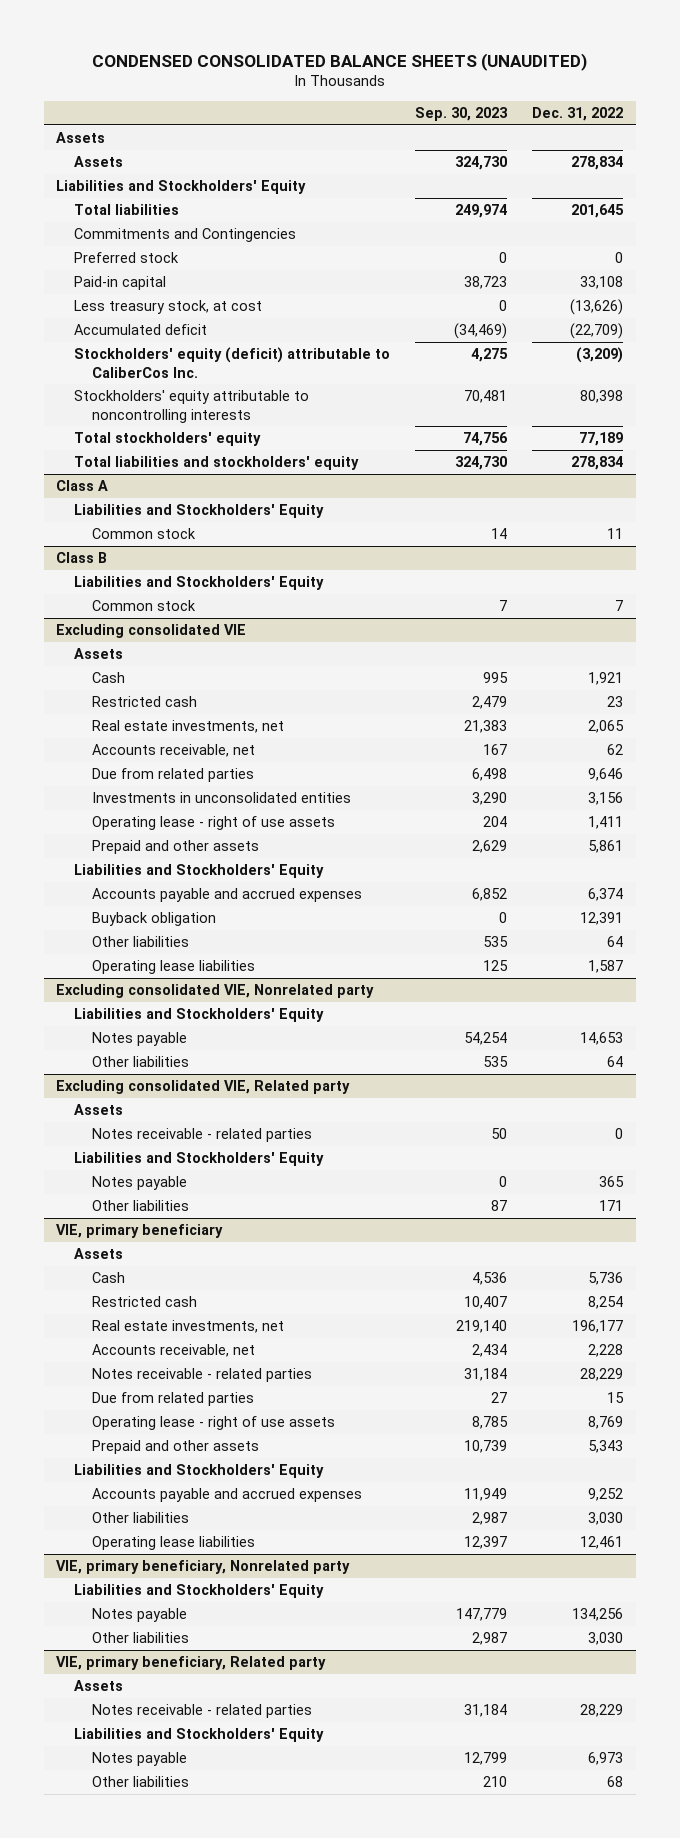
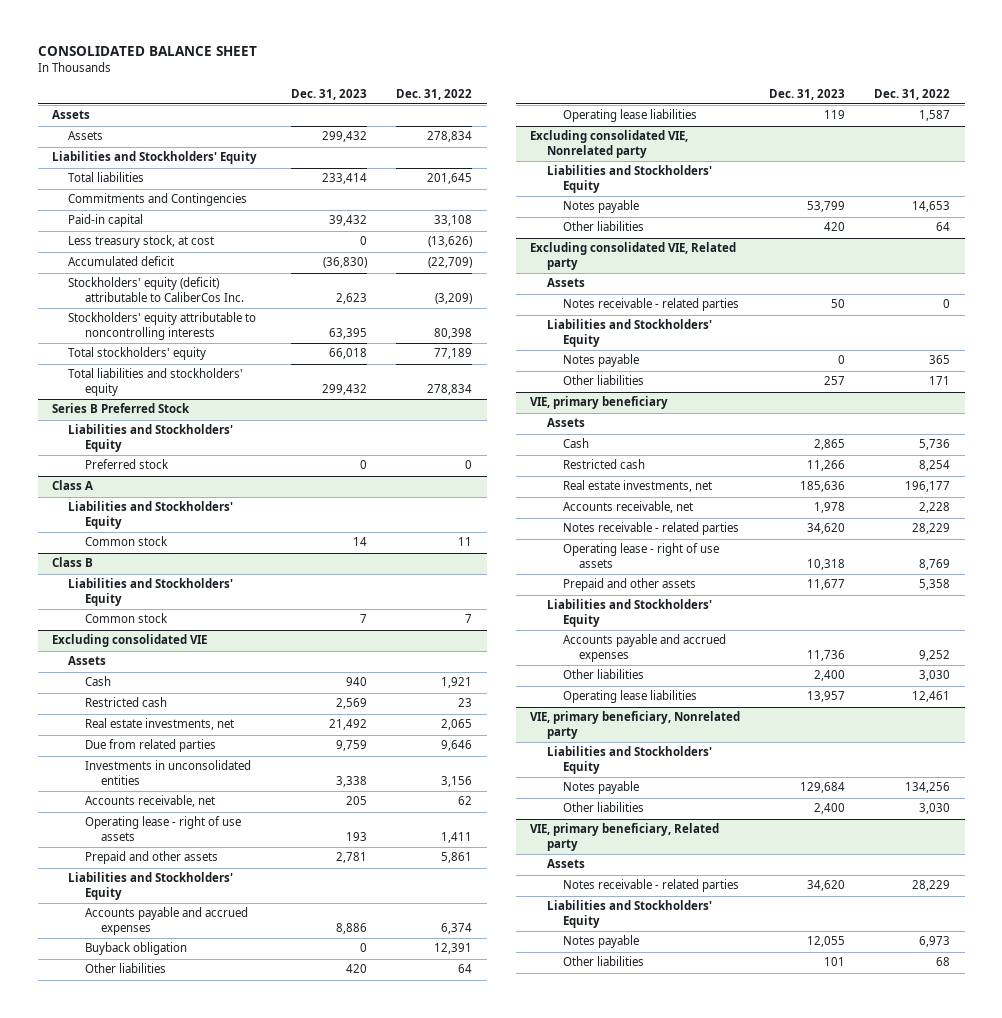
[91,52,587,71] CONDENSED CONSOLIDATED BALANCE SHEETS (UNAUDITED) -> [37,45,257,56] CONSOLIDATED BALANCE SHEET
[415,106,509,121] Sep. 30, 2023 -> none
none -> [291,88,368,100] Dec. 31, 2023
[74,252,180,264] Preferred stock -> none
none -> [52,403,191,414] Series B Preferred Stock
none -> [68,424,234,453] Liabilities and Stockholders' Equity
none -> [84,459,169,470] Preferred stock
[91,744,255,758] Accounts receivable, net -> [84,795,215,808] Accounts receivable, net
[91,1392,254,1407] Due from related parties -> none
[588,1440,624,1454] 5,343 -> [919,579,951,591] 5,358

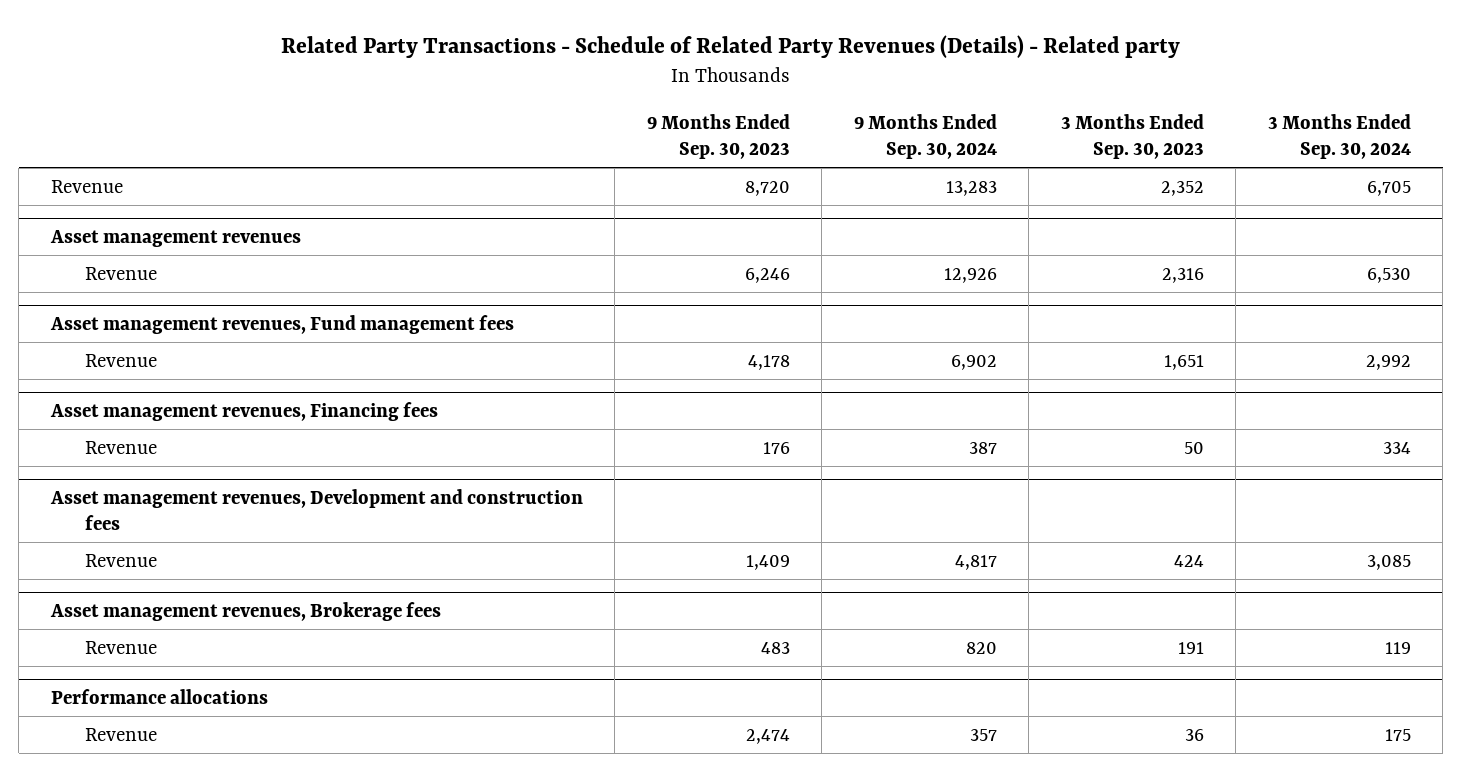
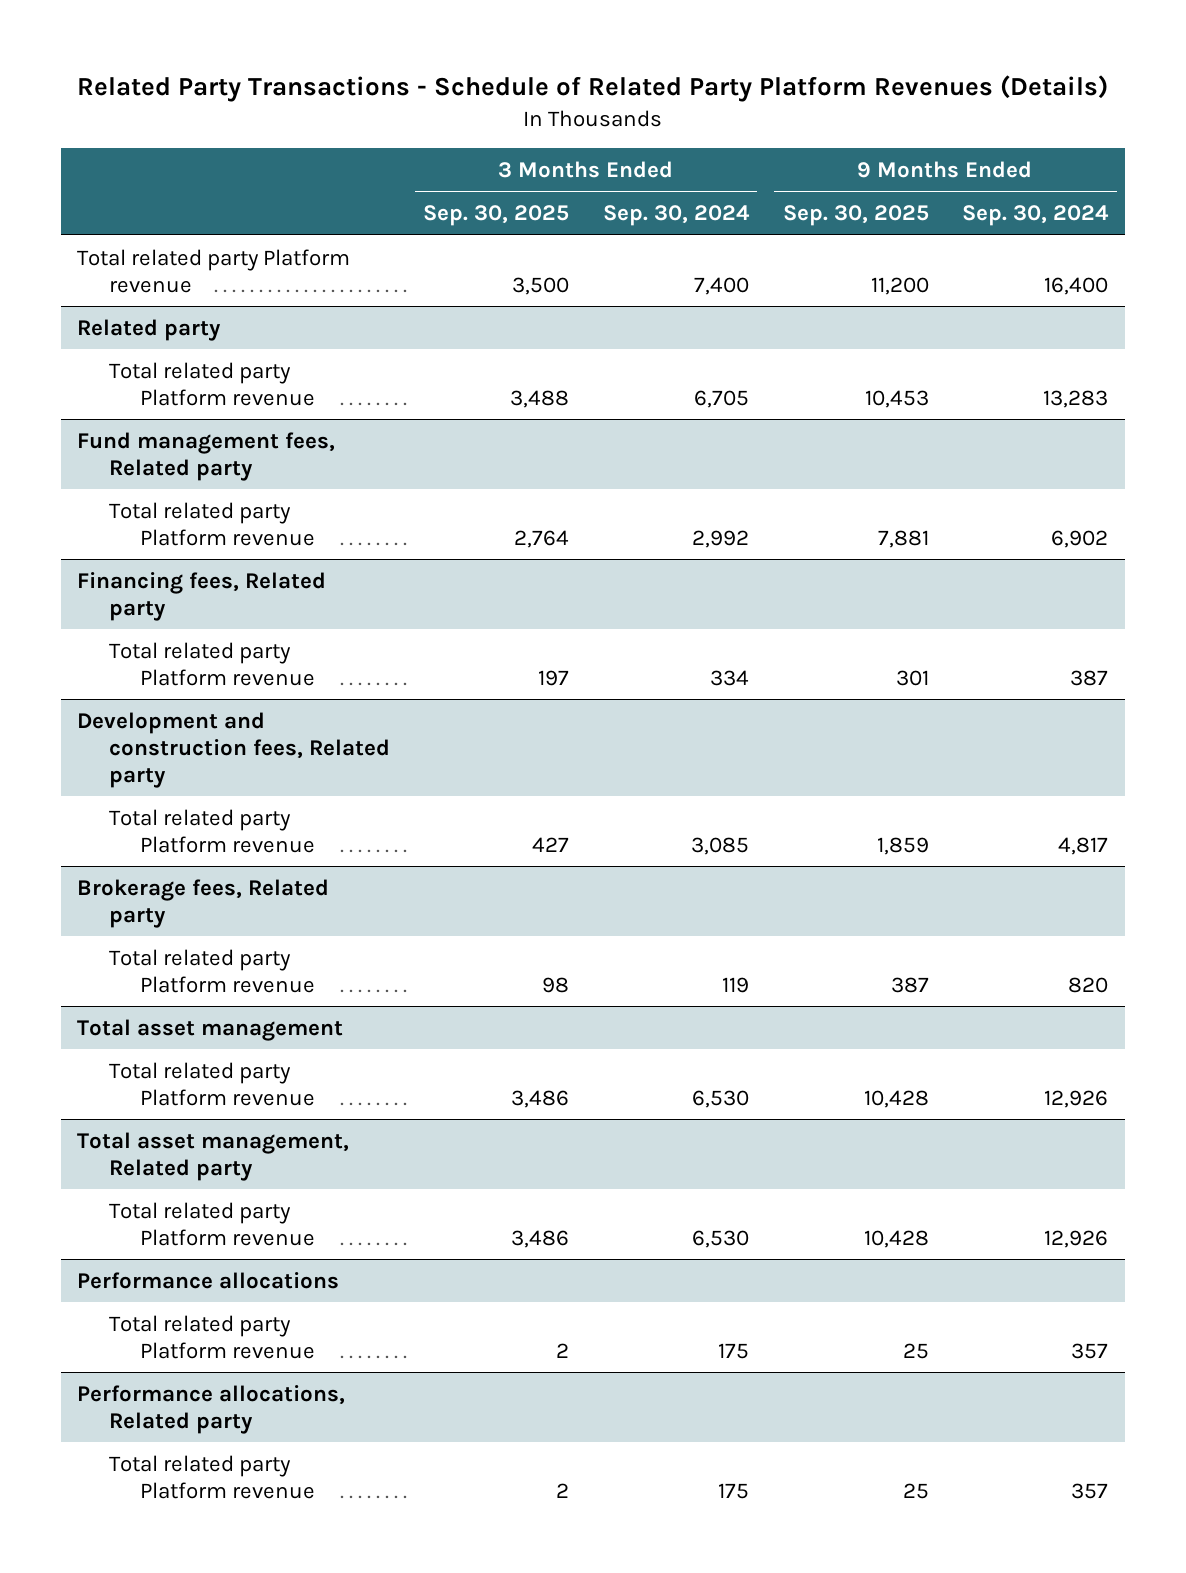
[280,34,1180,58] Related Party Transactions - Schedule of Related Party Revenues (Details) - Related party -> [76,75,1108,103] Related Party Transactions - Schedule of Related Party Platform Revenues (Details)
[646,114,790,160] 9 Months Ended Sep. 30, 2023 -> none
[1060,114,1204,160] 3 Months Ended Sep. 30, 2023 -> none
none -> [423,205,570,227] Sep. 30, 2025
none -> [782,205,929,227] Sep. 30, 2025
[49,314,514,334] Asset management revenues, Fund management fees -> none
[49,401,438,421] Asset management revenues, Financing fees -> none
[49,488,583,530] Asset management revenues, Development and construction fees -> none
[49,601,441,621] Asset management revenues, Brokerage fees -> none
[50,179,123,193] Revenue -> [77,248,351,293] Total related party Platform revenue
[945,180,997,196] 13,283 -> [1044,276,1109,295] 16,400
[1366,180,1411,196] 6,705 -> [694,276,750,295] 7,400
[49,229,301,247] Asset management revenues -> [77,318,222,341] Related party
[85,266,158,280] Revenue -> [108,361,316,406] Total related party Platform revenue
[943,267,997,283] 12,926 -> [1043,389,1109,408] 13,283
[1366,267,1411,283] 6,530 -> [694,389,750,408] 6,705
none -> [77,431,336,481] Fund management fees, Related party
[85,353,158,367] Revenue -> [108,501,316,546] Total related party Platform revenue
none -> [77,571,327,621] Financing fees, Related party
[85,440,158,454] Revenue -> [108,641,316,686] Total related party Platform revenue
none -> [77,711,390,788] Development and construction fees, Related party
[85,553,158,567] Revenue -> [108,808,316,853] Total related party Platform revenue
none -> [77,878,330,928] Brokerage fees, Related party
[85,640,158,654] Revenue -> [108,948,316,993] Total related party Platform revenue
none -> [77,1018,344,1041] Total asset management
none -> [108,1061,316,1106] Total related party Platform revenue
none -> [77,1131,350,1181] Total asset management, Related party
none -> [108,1201,316,1246] Total related party Platform revenue
[85,727,158,741] Revenue -> [108,1314,316,1359] Total related party Platform revenue
none -> [77,1384,346,1434] Performance allocations, Related party
none -> [108,1454,316,1499] Total related party Platform revenue

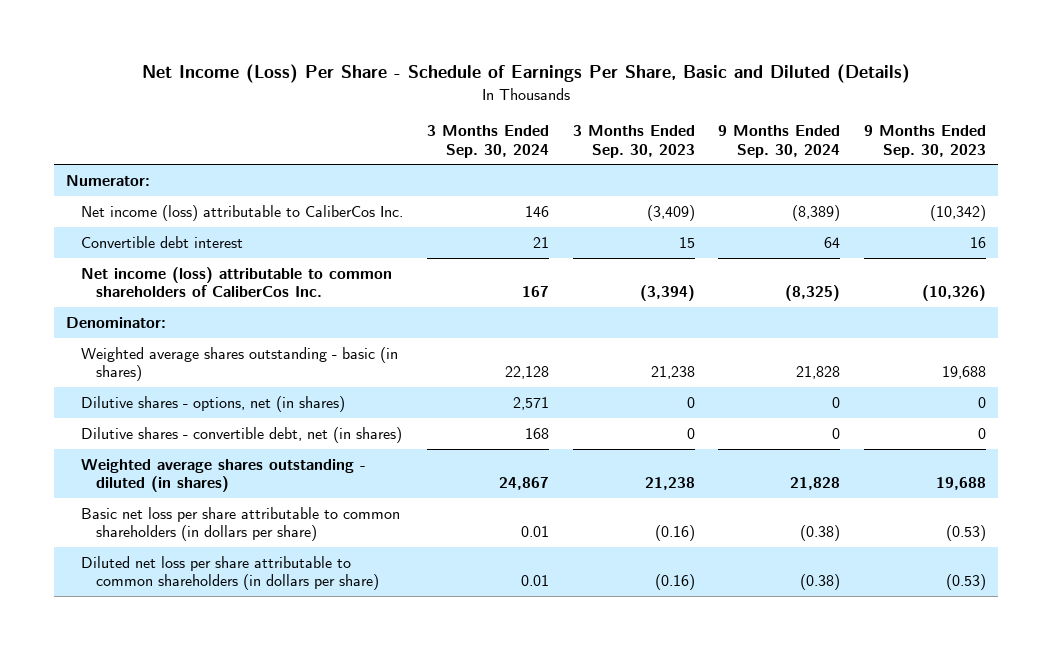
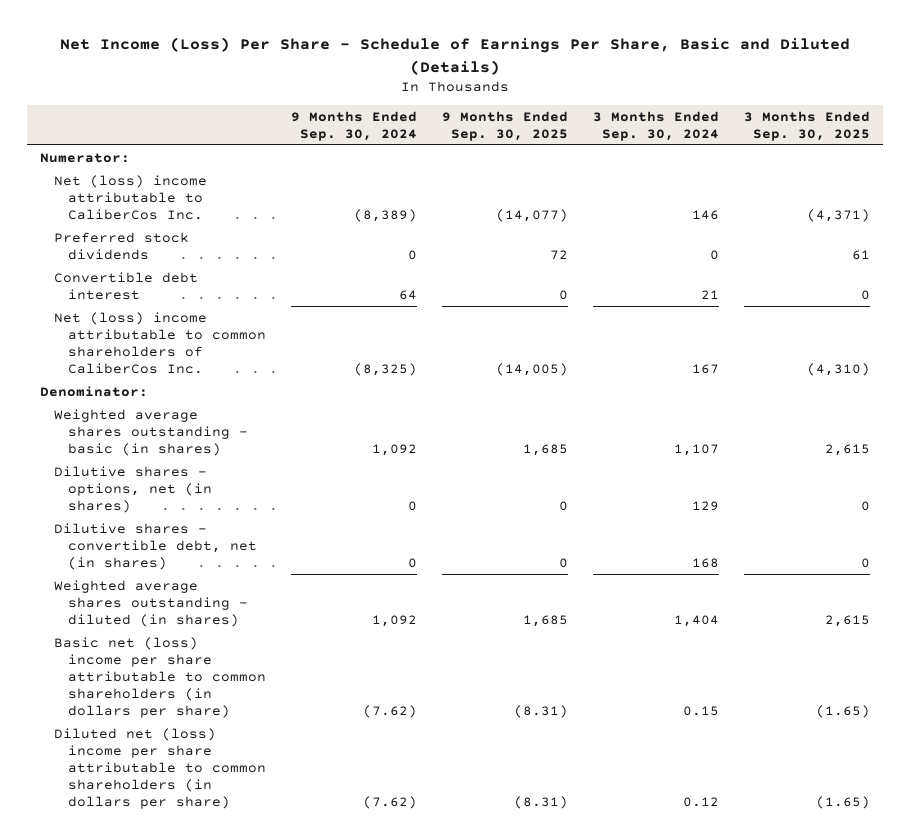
[572,124,695,158] 3 Months Ended Sep. 30, 2023 -> none
[864,124,987,158] 9 Months Ended Sep. 30, 2023 -> none
none -> [441,110,568,141] 9 Months Ended Sep. 30, 2025
none -> [744,110,871,141] 3 Months Ended Sep. 30, 2025
[80,204,403,221] Net income (loss) attributable to CaliberCos Inc. -> [53,174,207,220] Net (loss) income attributable to CaliberCos Inc.
none -> [53,231,189,260] Preferred stock dividends
[80,266,392,298] Net income (loss) attributable to common shareholders of CaliberCos Inc. -> [53,311,266,375] Net (loss) income attributable to common shareholders of CaliberCos Inc.
[504,366,549,380] 22,128 -> [674,443,720,456] 1,107
[796,366,841,380] 21,828 -> [371,443,417,456] 1,092
[512,396,549,410] 2,571 -> [692,500,720,511] 129
[498,477,549,491] 24,867 -> [674,614,720,627] 1,404
[790,477,841,491] 21,828 -> [371,614,417,627] 1,092
[80,506,400,542] Basic net loss per share attributable to common shareholders (in dollars per share) -> [53,636,266,719] Basic net (loss) income per share attributable to common shareholders (in dollars per share)
[520,526,549,538] 0.01 -> [683,706,720,717] 0.15
[800,525,841,542] (0.38) -> [362,705,417,719] (7.62)
[80,555,379,591] Diluted net loss per share attributable to common shareholders (in dollars per share) -> [53,727,266,810] Diluted net (loss) income per share attributable to common shareholders (in dollars per share)
[520,575,549,587] 0.01 -> [683,797,720,808] 0.12
[800,574,841,591] (0.38) -> [362,796,417,810] (7.62)

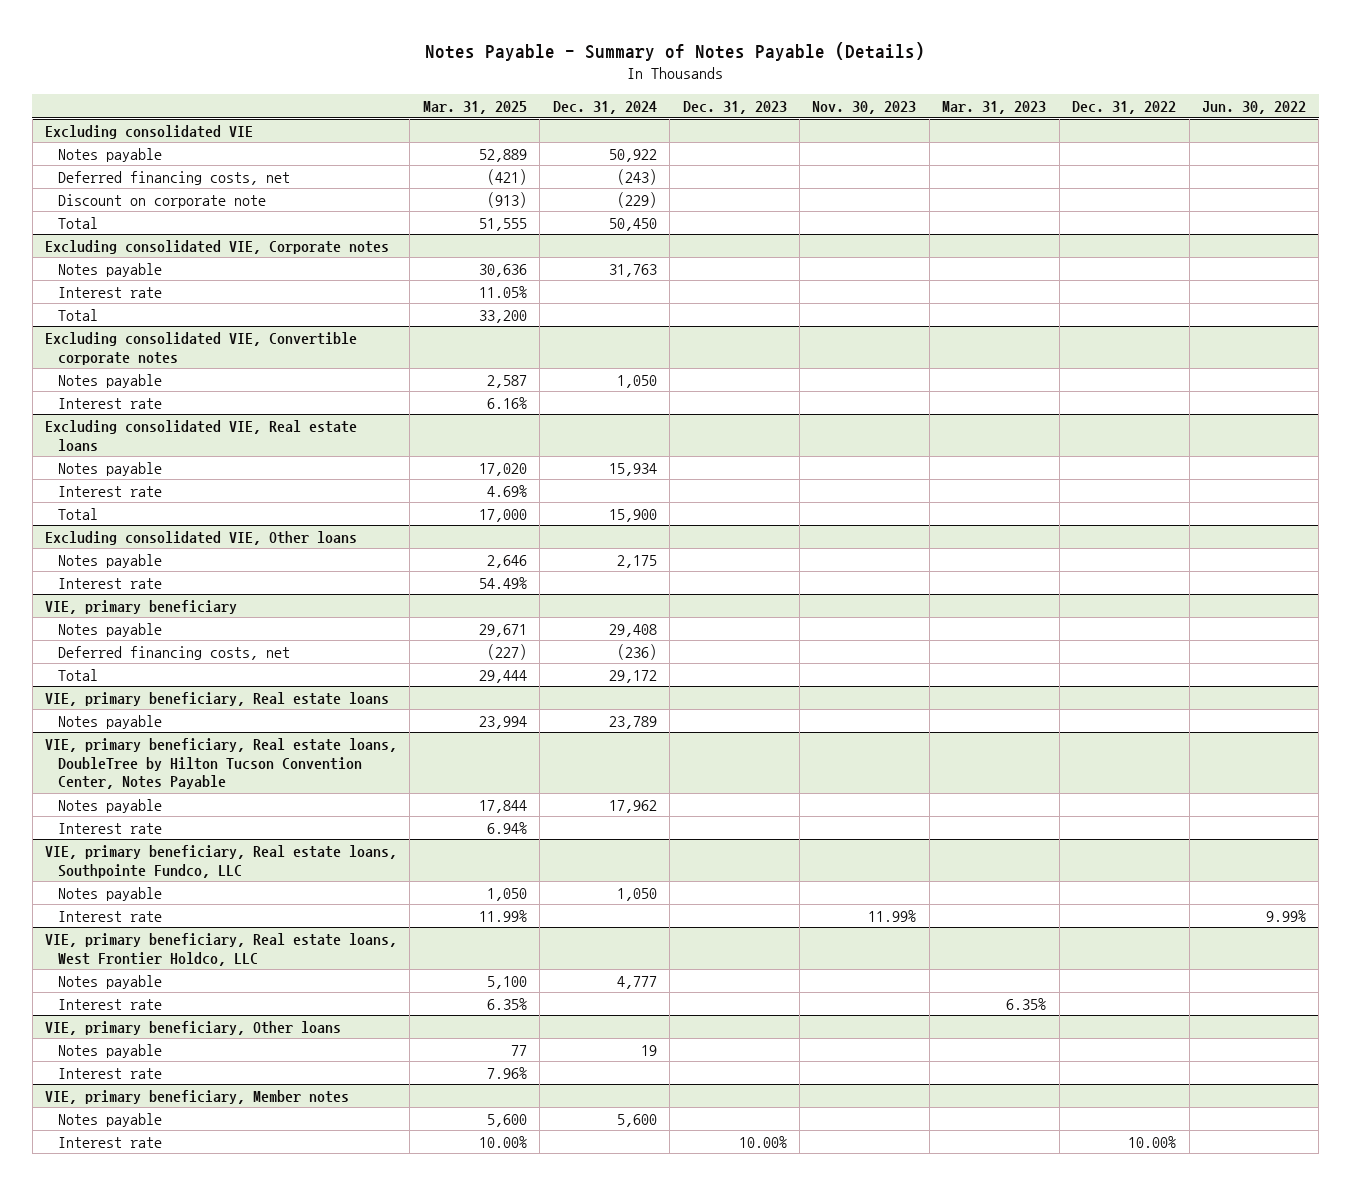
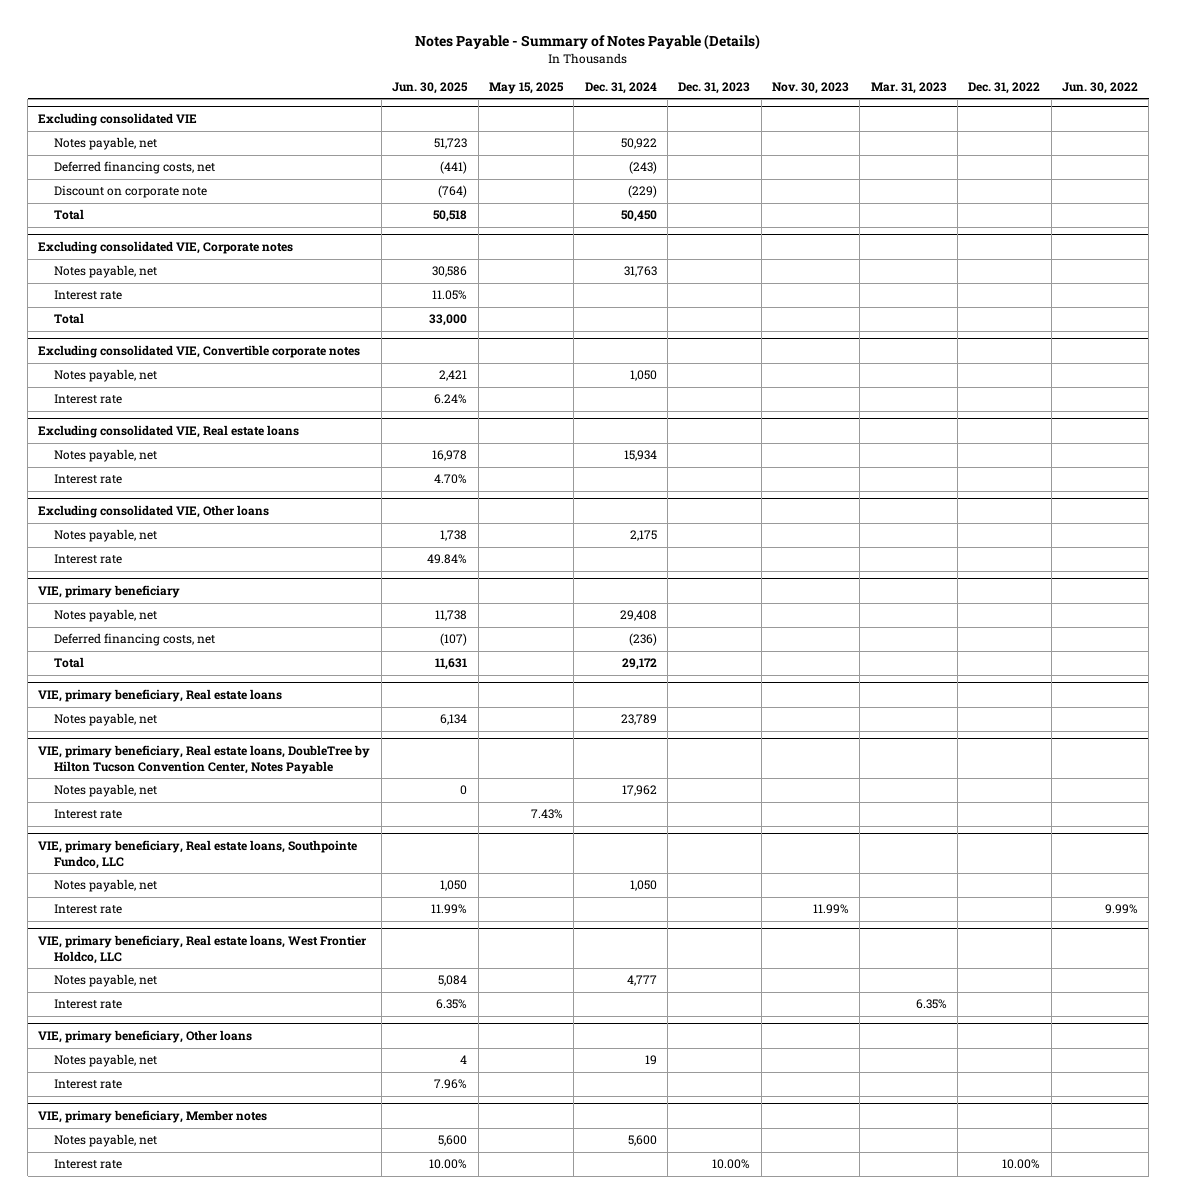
[422,101,527,115] Mar. 31, 2025 -> none
none -> [392,81,469,94] Jun. 30, 2025
none -> [488,81,564,94] May 15, 2025
[57,147,162,162] Notes payable -> [53,137,157,151] Notes payable, net
[57,262,162,277] Notes payable -> [53,265,157,279] Notes payable, net
[57,373,162,388] Notes payable -> [53,369,157,383] Notes payable, net
[57,461,162,476] Notes payable -> [53,449,157,463] Notes payable, net
[57,507,98,520] Total -> none
[57,553,162,568] Notes payable -> [53,529,157,543] Notes payable, net
[57,622,162,637] Notes payable -> [53,609,157,623] Notes payable, net
[57,714,162,729] Notes payable -> [53,713,157,727] Notes payable, net
[57,798,162,813] Notes payable -> [53,784,157,798] Notes payable, net
[57,886,162,901] Notes payable -> [53,879,157,893] Notes payable, net
[57,974,162,989] Notes payable -> [53,974,157,988] Notes payable, net
[57,1043,162,1058] Notes payable -> [53,1054,157,1068] Notes payable, net
[57,1112,162,1127] Notes payable -> [53,1134,157,1148] Notes payable, net

